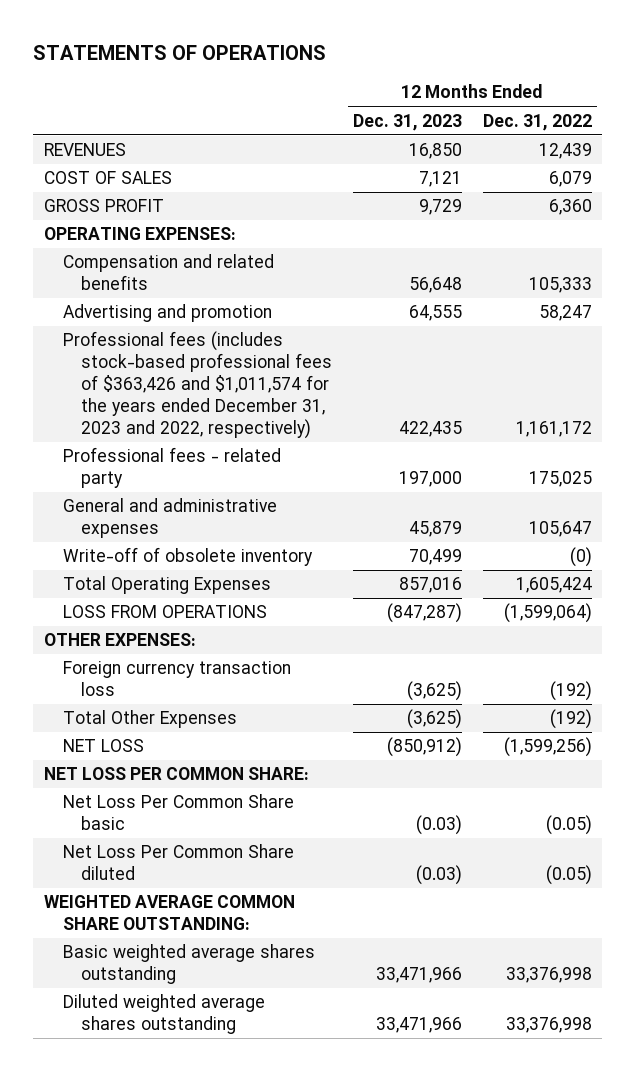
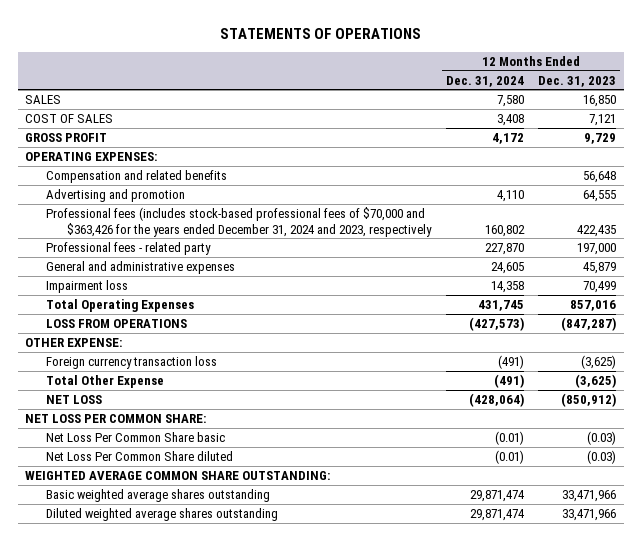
[482,113,592,131] Dec. 31, 2022 -> none
none -> [445,75,524,87] Dec. 31, 2024
[43,143,126,157] REVENUES -> [25,95,62,105] SALES
[62,331,333,439] Professional fees (includes stock-based professional fees of $363,426 and $1,011,574 for the years ended December 31, 2023 and 2022, respectively) -> [46,207,433,237] Professional fees (includes stock-based professional fees of $70,000 and $363,426 for the years ended December 31, 2024 and 2023, respectively
[62,547,313,567] Write-off of obsolete inventory -> [46,280,129,294] Impairment loss
[43,633,196,647] OTHER EXPENSES: -> [25,338,123,348] OTHER EXPENSE:
[62,710,237,729] Total Other Expenses -> [46,375,165,389] Total Other Expense

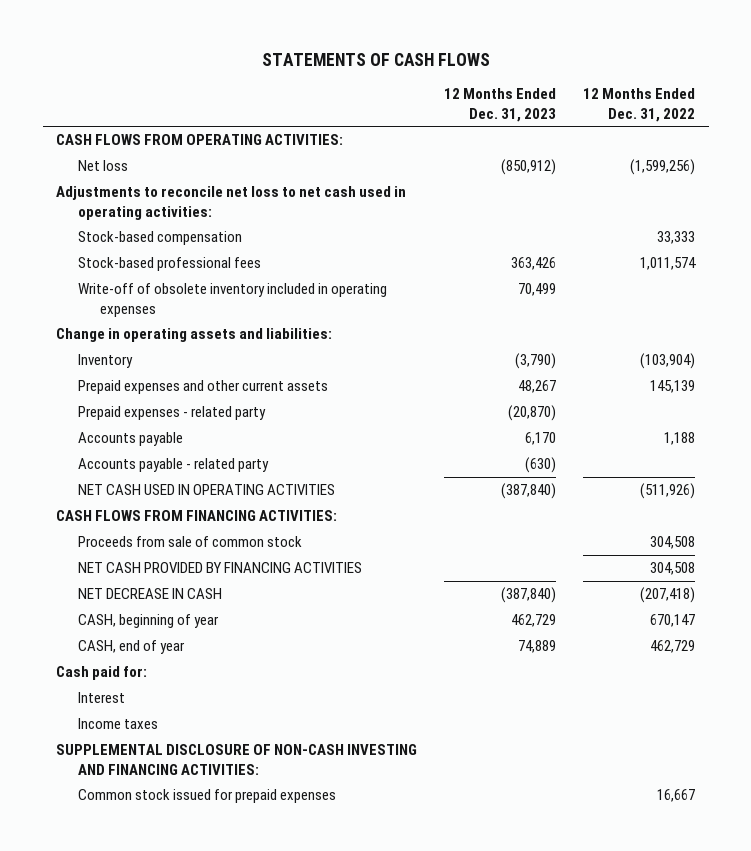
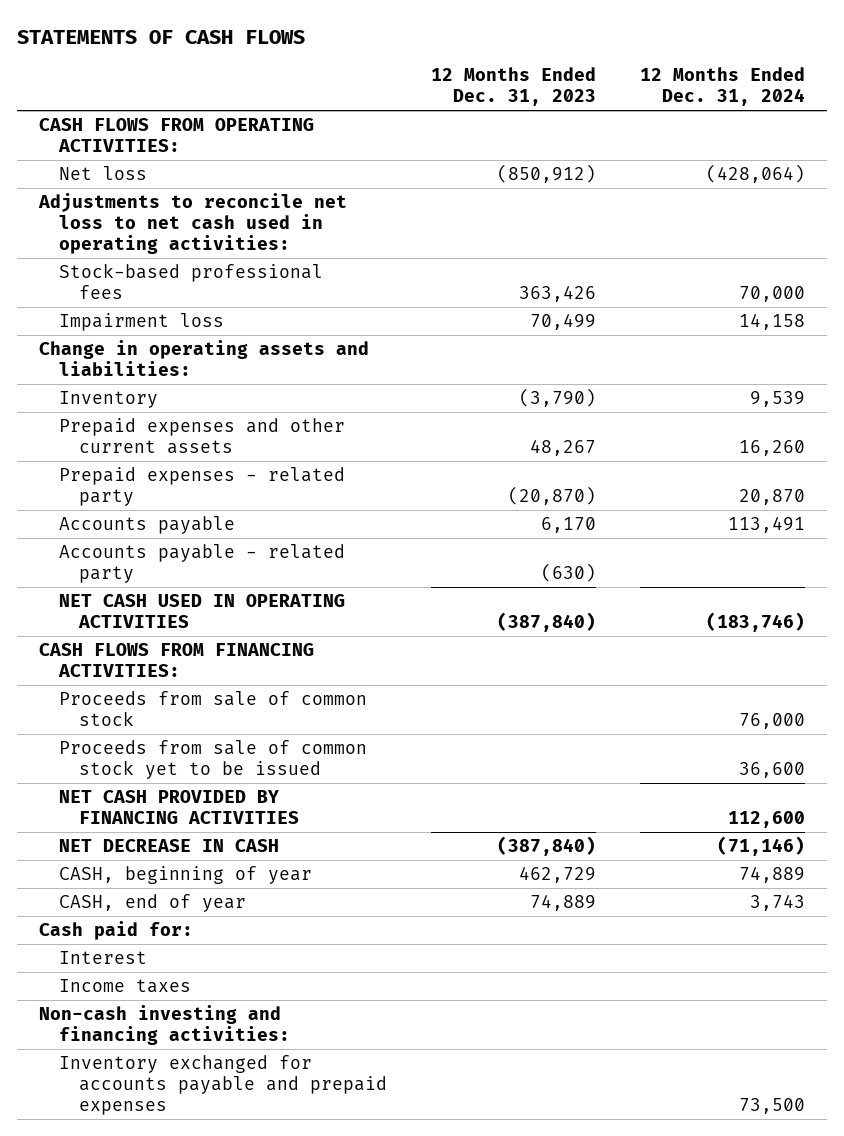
[583,88,696,122] 12 Months Ended Dec. 31, 2022 -> none
none -> [639,67,805,107] 12 Months Ended Dec. 31, 2024
[78,231,243,246] Stock-based compensation -> none
[78,283,388,317] Write-off of obsolete inventory included in operating expenses -> [59,312,225,331] Impairment loss
none -> [59,739,368,779] Proceeds from sale of common stock yet to be issued
[78,789,337,804] Common stock issued for prepaid expenses -> none
[56,744,418,775] SUPPLEMENTAL DISCLOSURE OF NON-CASH INVESTING AND FINANCING ACTIVITIES: -> [39,1004,291,1045] Non-cash investing and financing activities:
none -> [59,1054,388,1115] Inventory exchanged for accounts payable and prepaid expenses

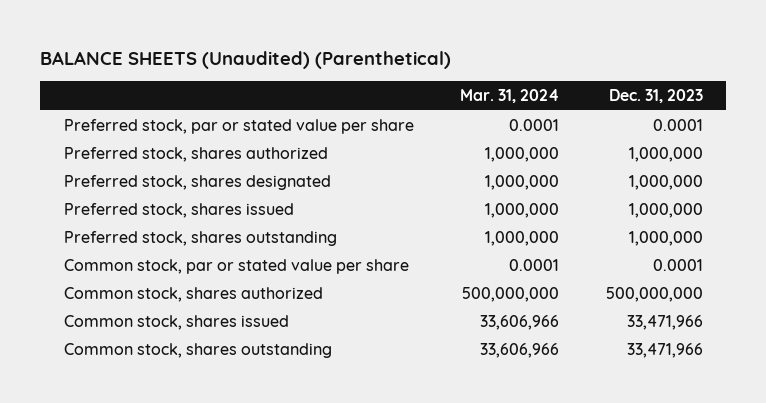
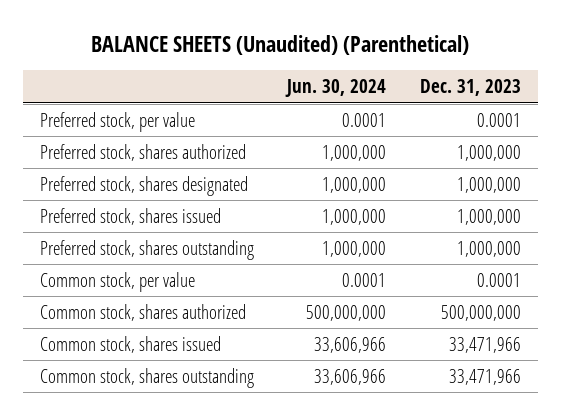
[460,89,560,104] Mar. 31, 2024 -> none
none -> [285,79,387,98] Jun. 30, 2024
[63,118,414,134] Preferred stock, par or stated value per share -> [39,111,195,132] Preferred stock, per value
[63,258,409,274] Common stock, par or stated value per share -> [39,271,195,292] Common stock, per value

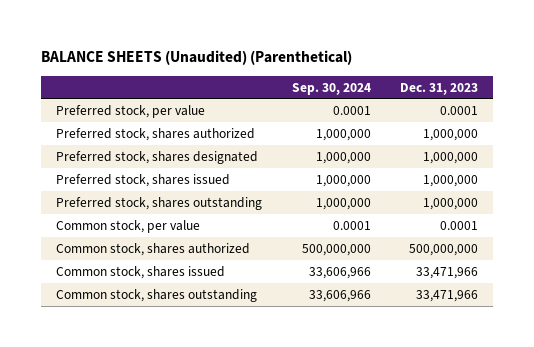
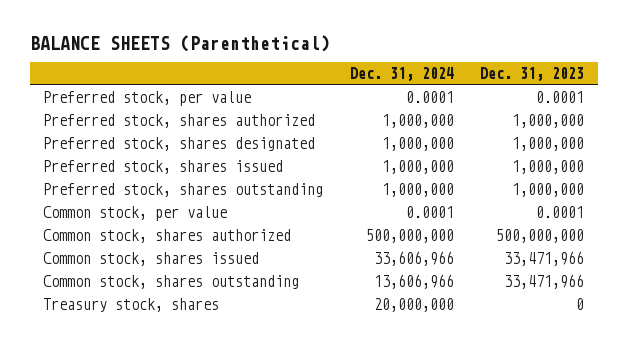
[41,50,353,66] BALANCE SHEETS (Unaudited) (Parenthetical) -> [30,34,331,52] BALANCE SHEETS (Parenthetical)
[291,82,371,95] Sep. 30, 2024 -> none
none -> [349,67,454,82] Dec. 31, 2024
none -> [43,298,220,313] Treasury stock, shares

